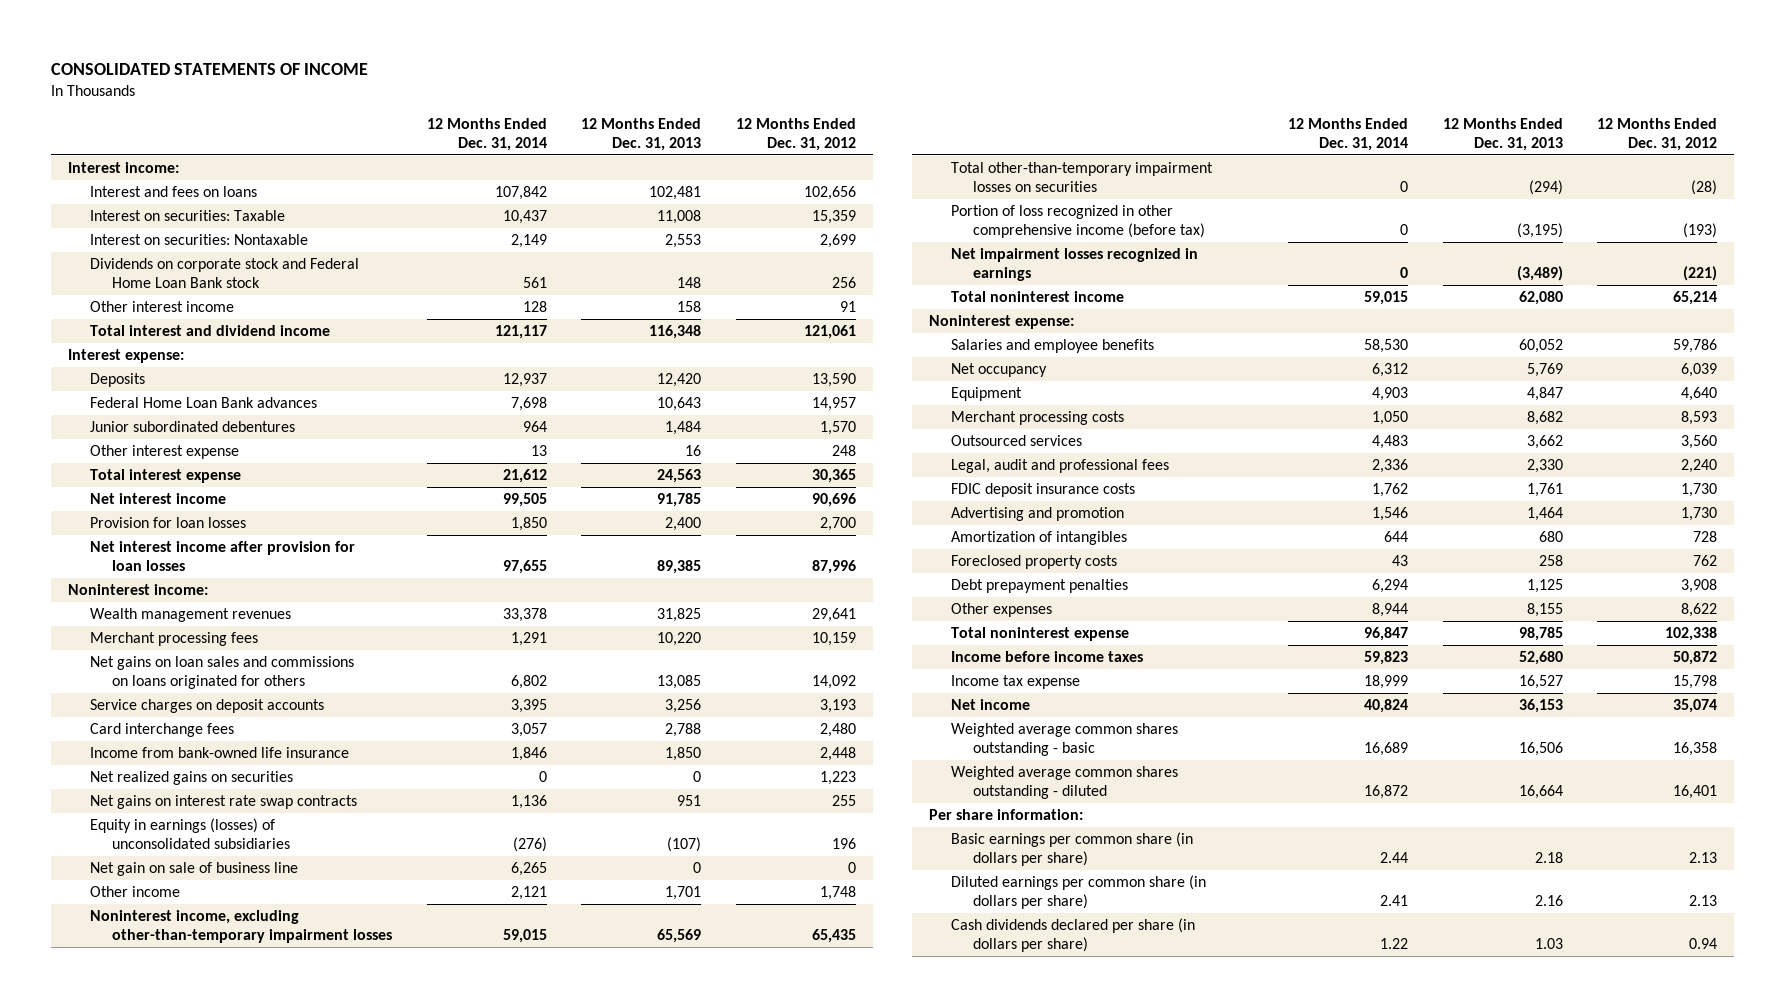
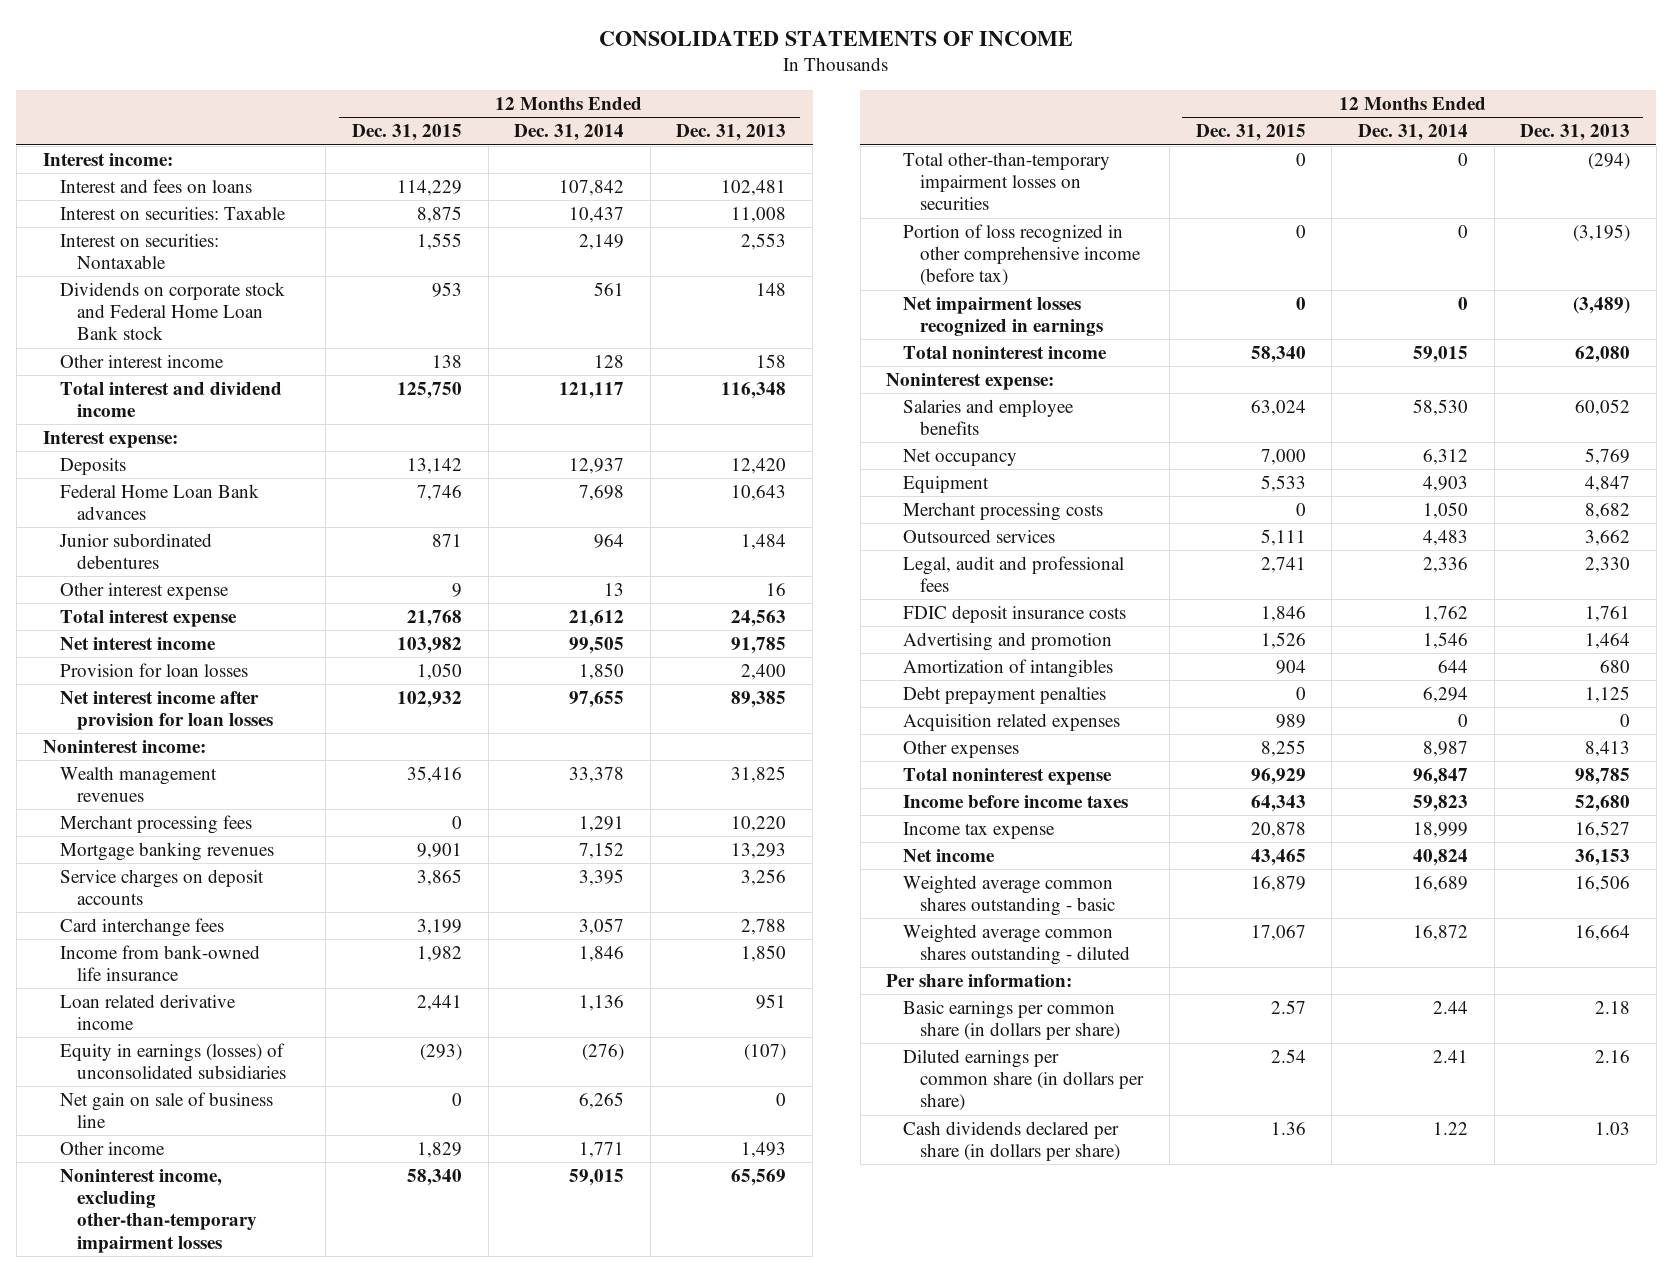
[735,117,856,151] 12 Months Ended Dec. 31, 2012 -> none
none -> [351,124,462,142] Dec. 31, 2015
[90,656,355,689] Net gains on loan sales and commissions on loans originated for others -> none
none -> [59,841,274,861] Mortgage banking revenues
[90,771,294,786] Net realized gains on securities -> none
[90,795,358,810] Net gains on interest rate swap contracts -> [59,993,236,1031] Loan related derivative income
[510,886,547,901] 2,121 -> [579,1141,625,1158] 1,771
[665,886,702,901] 1,701 -> [741,1141,787,1158] 1,493
[951,555,1118,570] Foreclosed property costs -> none
none -> [903,712,1121,731] Acquisition related expenses
[1372,603,1409,618] 8,944 -> [1422,740,1468,757] 8,987
[1526,603,1563,618] 8,155 -> [1585,740,1631,757] 8,413

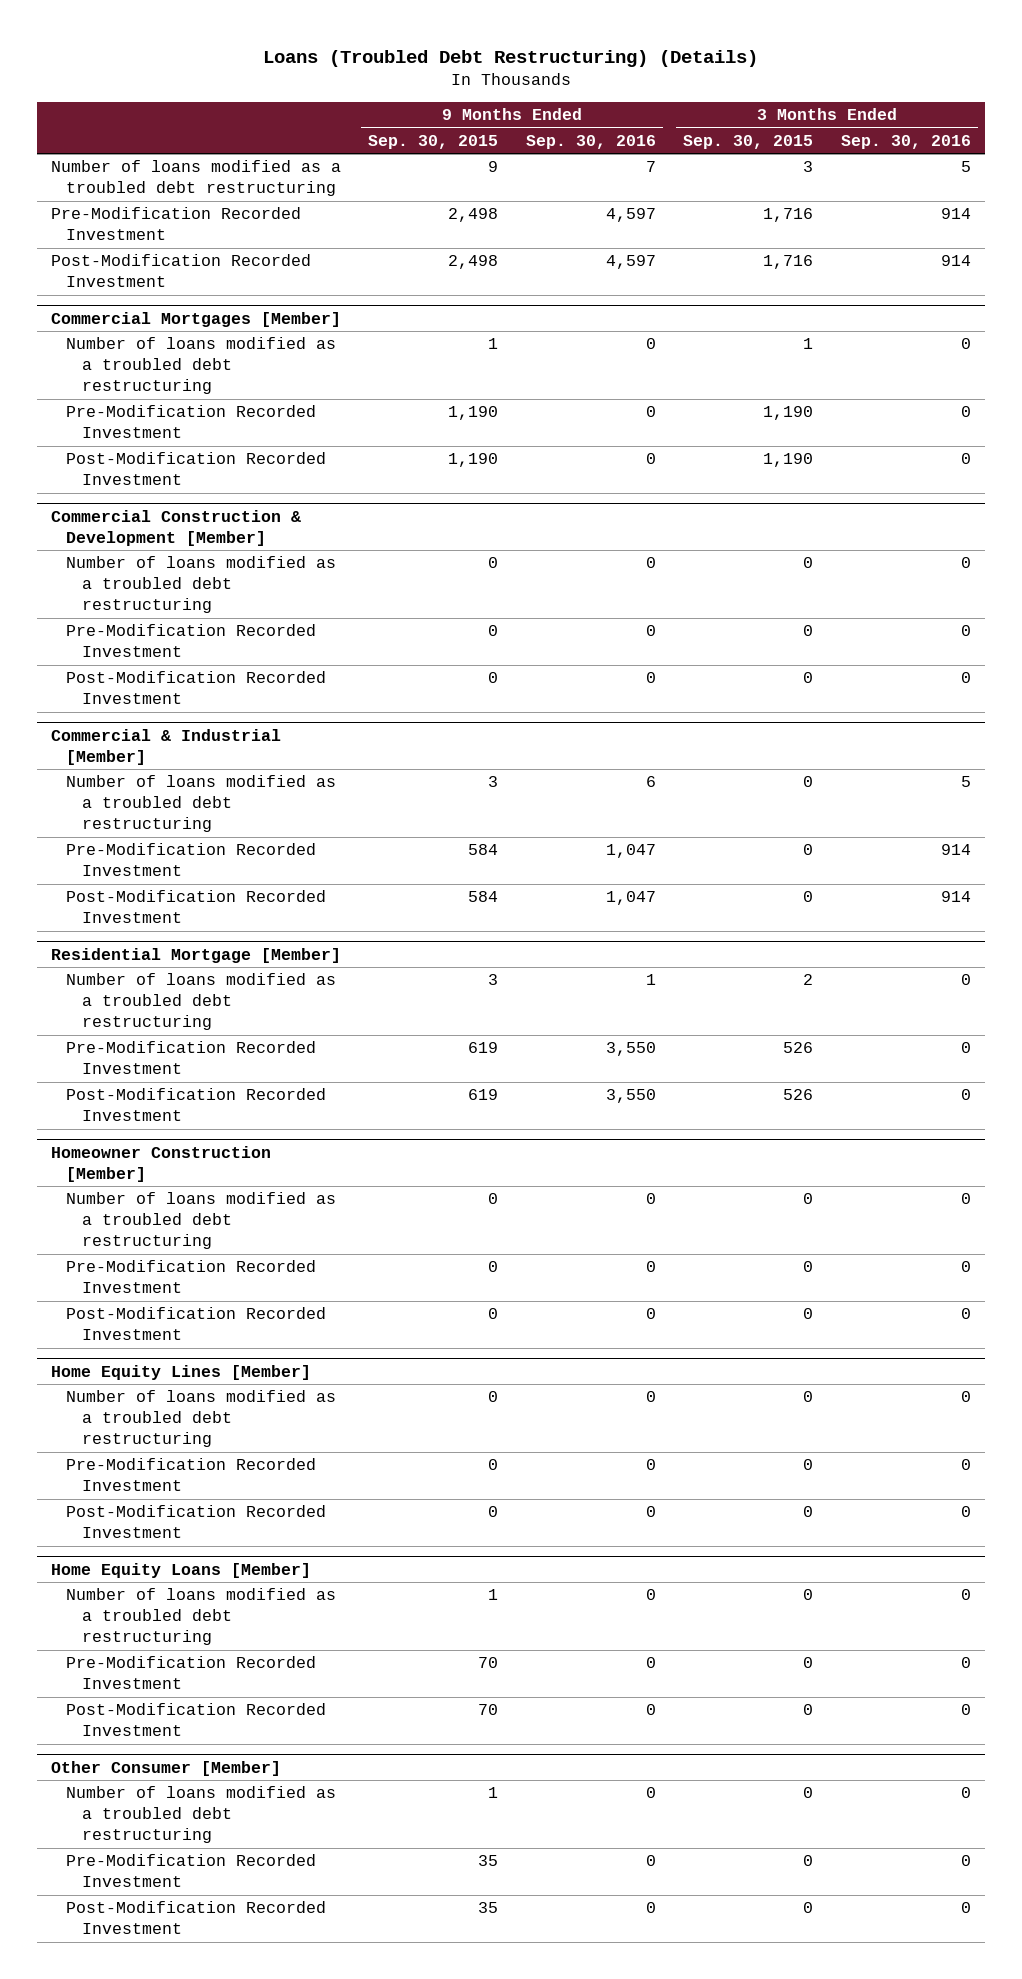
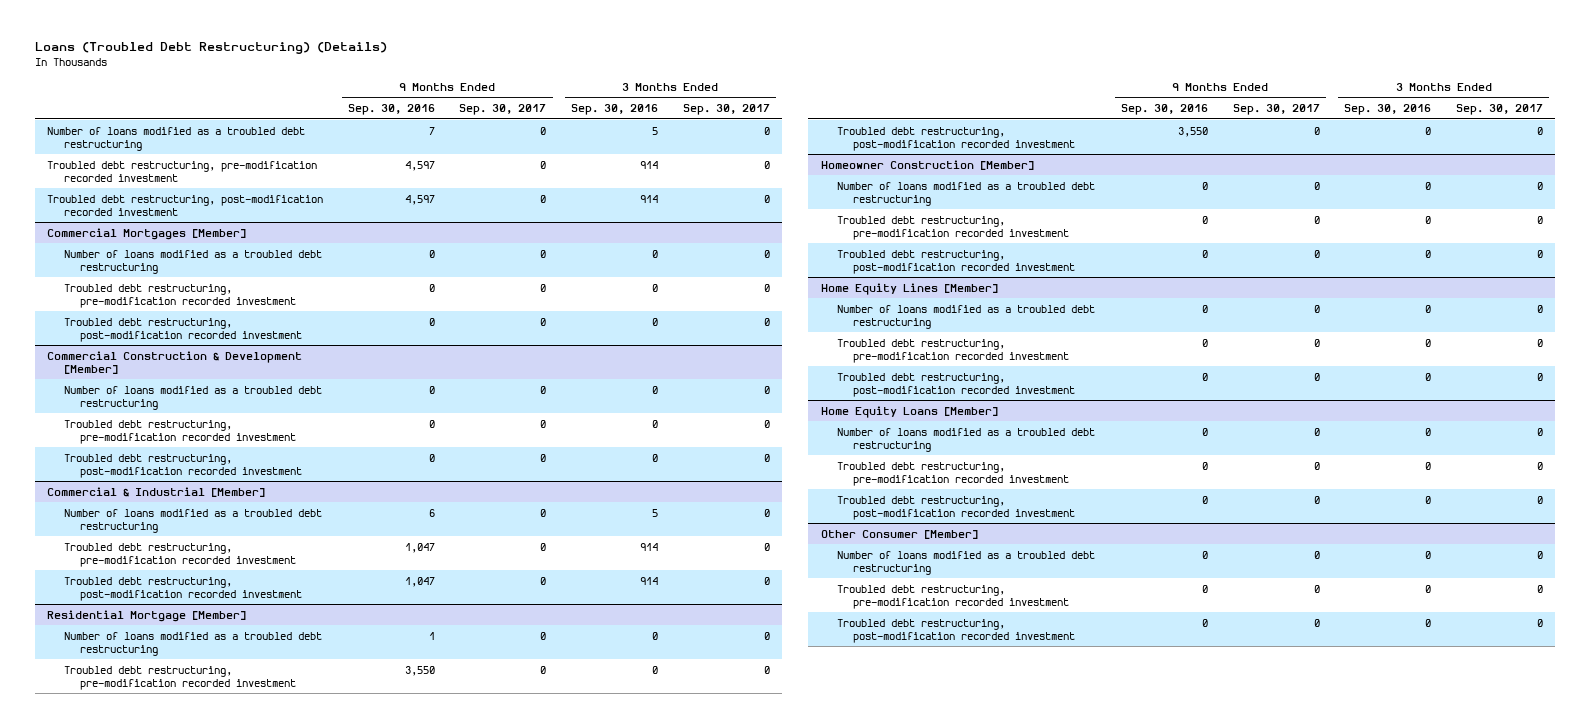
[368,134,499,149] Sep. 30, 2015 -> none
[683,134,814,149] Sep. 30, 2015 -> none
none -> [459,104,547,116] Sep. 30, 2017
none -> [682,104,770,116] Sep. 30, 2017
[50,207,301,241] Pre-Modification Recorded Investment -> [47,160,318,182] Troubled debt restructuring, pre-modification recorded investment
[50,254,311,288] Post-Modification Recorded Investment -> [47,194,324,216] Troubled debt restructuring, post-modification recorded investment
[66,405,317,439] Pre-Modification Recorded Investment -> [63,283,296,308] Troubled debt restructuring, pre-modification recorded investment
[66,452,327,486] Post-Modification Recorded Investment -> [63,317,302,342] Troubled debt restructuring, post-modification recorded investment
[66,624,317,658] Pre-Modification Recorded Investment -> [63,419,296,444] Troubled debt restructuring, pre-modification recorded investment
[66,671,327,705] Post-Modification Recorded Investment -> [63,453,302,478] Troubled debt restructuring, post-modification recorded investment
[66,843,317,877] Pre-Modification Recorded Investment -> [63,542,296,567] Troubled debt restructuring, pre-modification recorded investment
[66,890,327,924] Post-Modification Recorded Investment -> [63,576,302,601] Troubled debt restructuring, post-modification recorded investment
[66,1041,317,1075] Pre-Modification Recorded Investment -> [63,665,296,690] Troubled debt restructuring, pre-modification recorded investment
[66,1088,327,1122] Post-Modification Recorded Investment -> [836,126,1076,151] Troubled debt restructuring, post-modification recorded investment
[66,1260,317,1294] Pre-Modification Recorded Investment -> [836,215,1070,240] Troubled debt restructuring, pre-modification recorded investment
[66,1307,327,1341] Post-Modification Recorded Investment -> [836,249,1076,274] Troubled debt restructuring, post-modification recorded investment
[66,1458,317,1492] Pre-Modification Recorded Investment -> [836,338,1070,363] Troubled debt restructuring, pre-modification recorded investment
[66,1505,327,1539] Post-Modification Recorded Investment -> [836,372,1076,397] Troubled debt restructuring, post-modification recorded investment
[66,1656,317,1690] Pre-Modification Recorded Investment -> [836,461,1070,486] Troubled debt restructuring, pre-modification recorded investment
[66,1703,327,1737] Post-Modification Recorded Investment -> [836,495,1076,520] Troubled debt restructuring, post-modification recorded investment
[66,1854,317,1888] Pre-Modification Recorded Investment -> [836,584,1070,609] Troubled debt restructuring, pre-modification recorded investment
[66,1901,327,1935] Post-Modification Recorded Investment -> [836,618,1076,643] Troubled debt restructuring, post-modification recorded investment

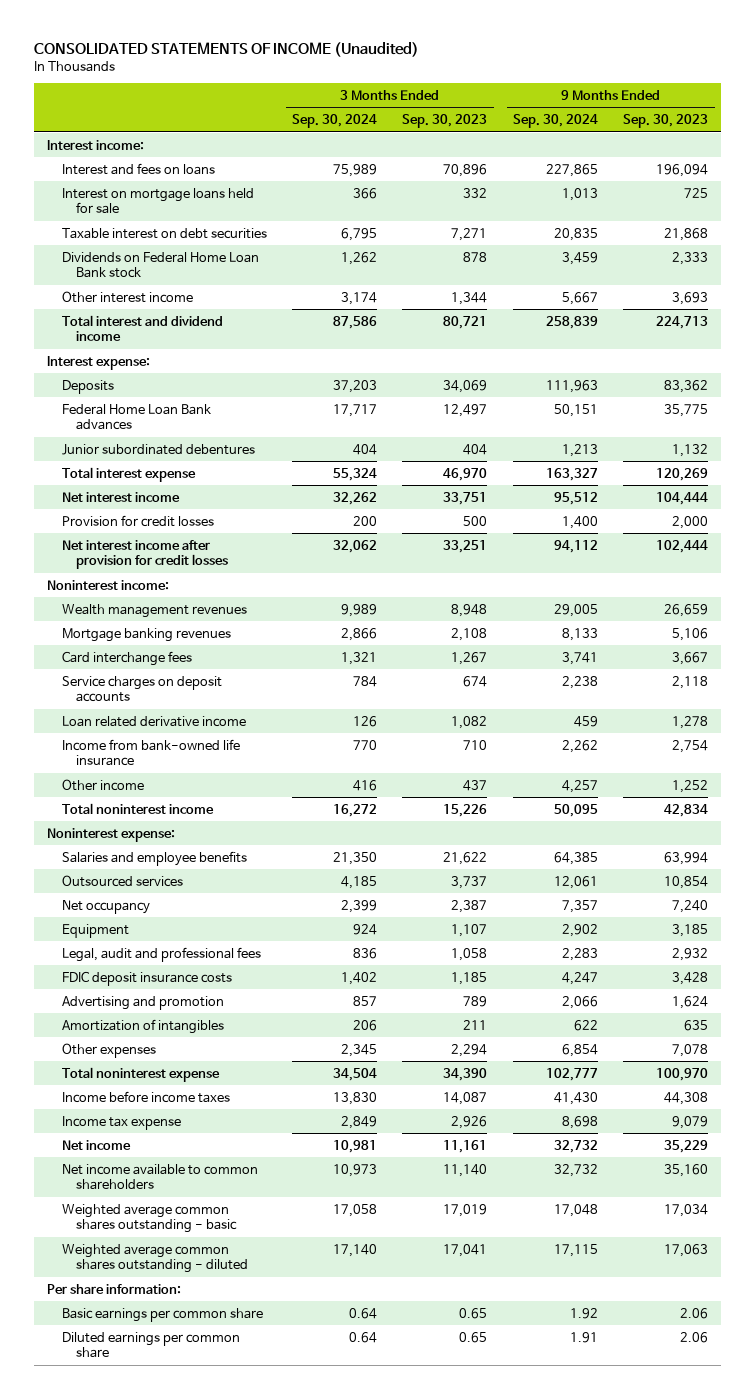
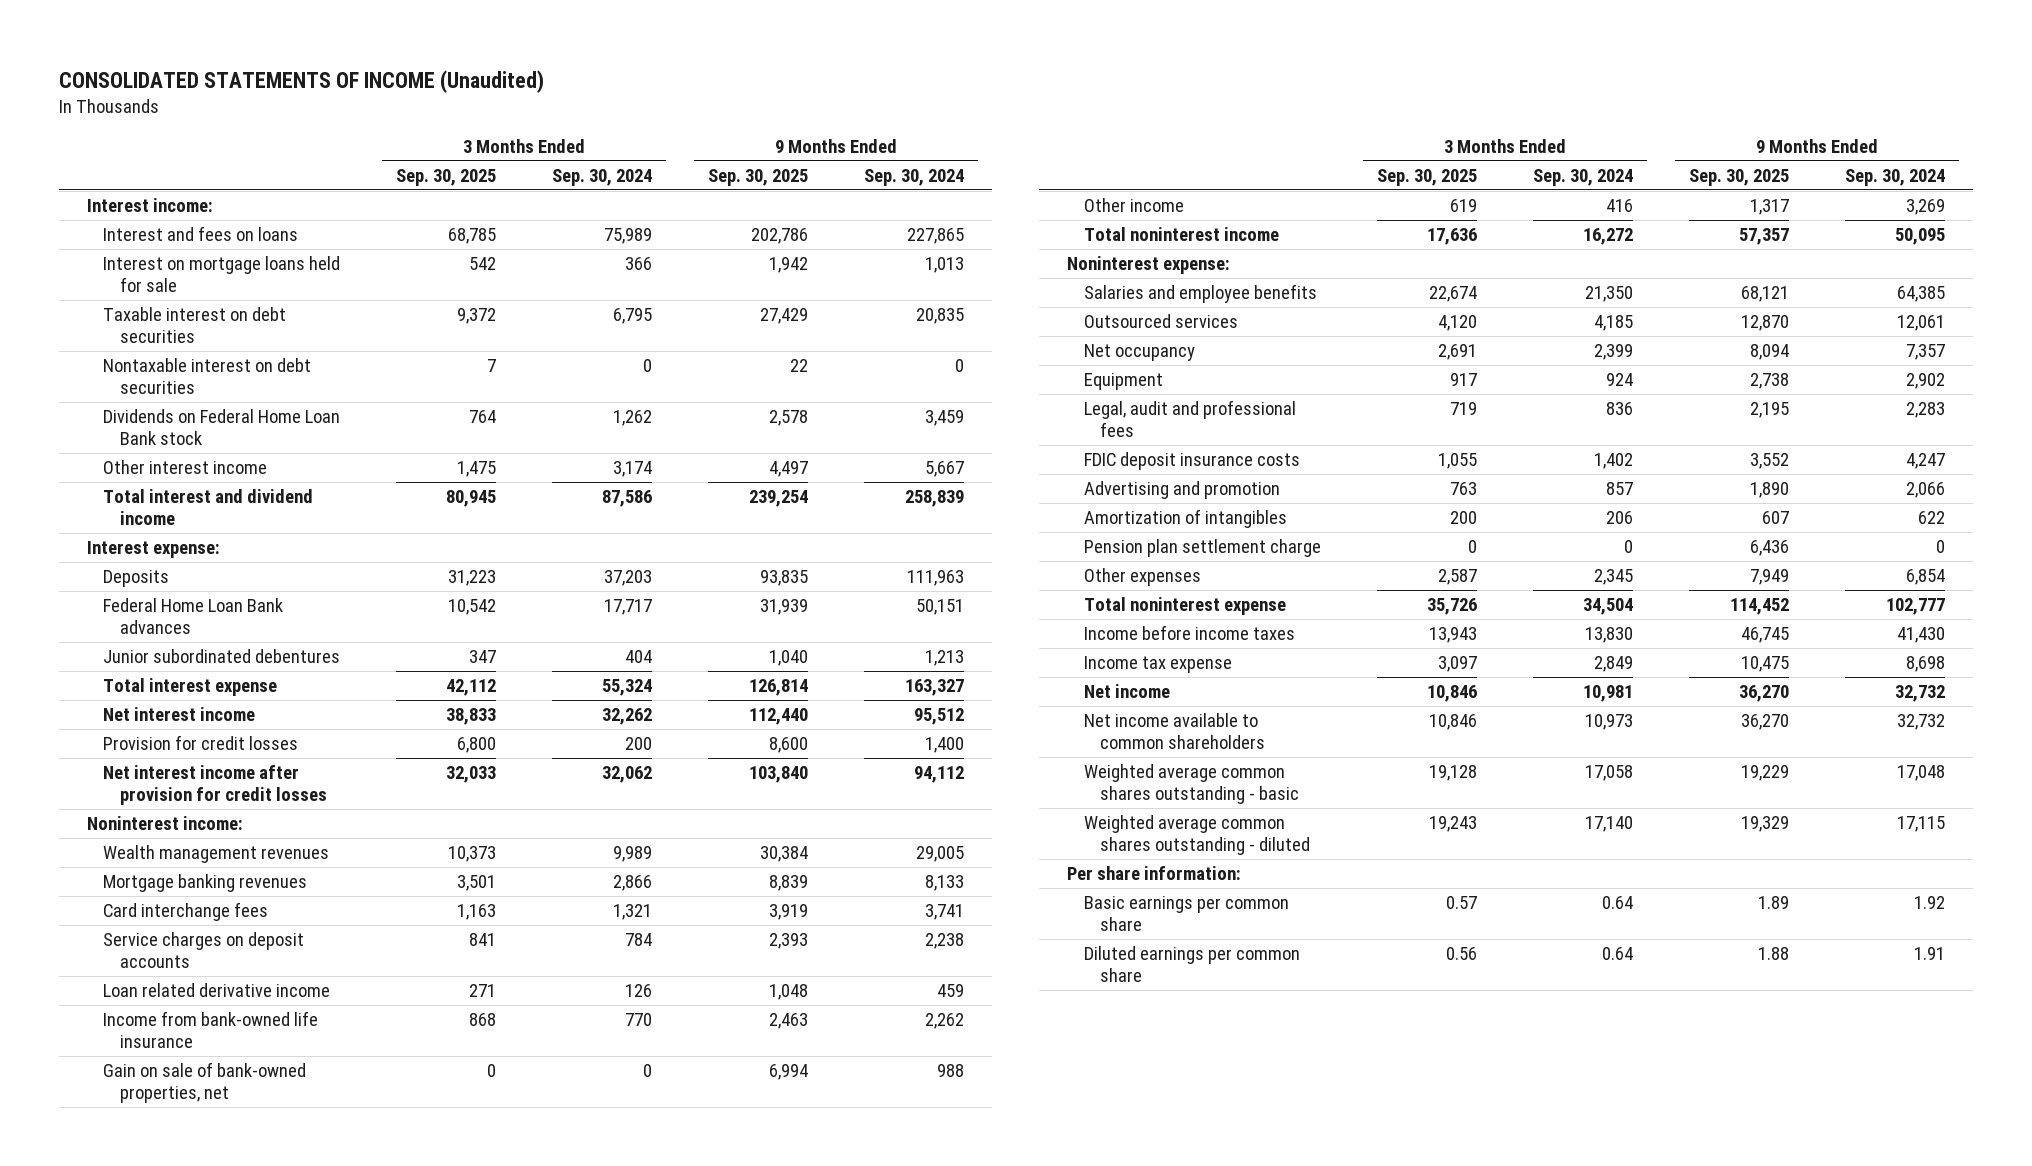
[402,114,488,129] Sep. 30, 2023 -> none
[623,114,709,129] Sep. 30, 2023 -> none
none -> [396,168,497,186] Sep. 30, 2025
none -> [708,168,809,186] Sep. 30, 2025
none -> [103,358,312,395] Nontaxable interest on debt securities
none -> [103,1062,307,1104] Gain on sale of bank-owned properties, net
[561,779,598,793] 4,257 -> [1906,199,1946,216] 3,269
none -> [1083,539,1321,558] Pension plan settlement charge

